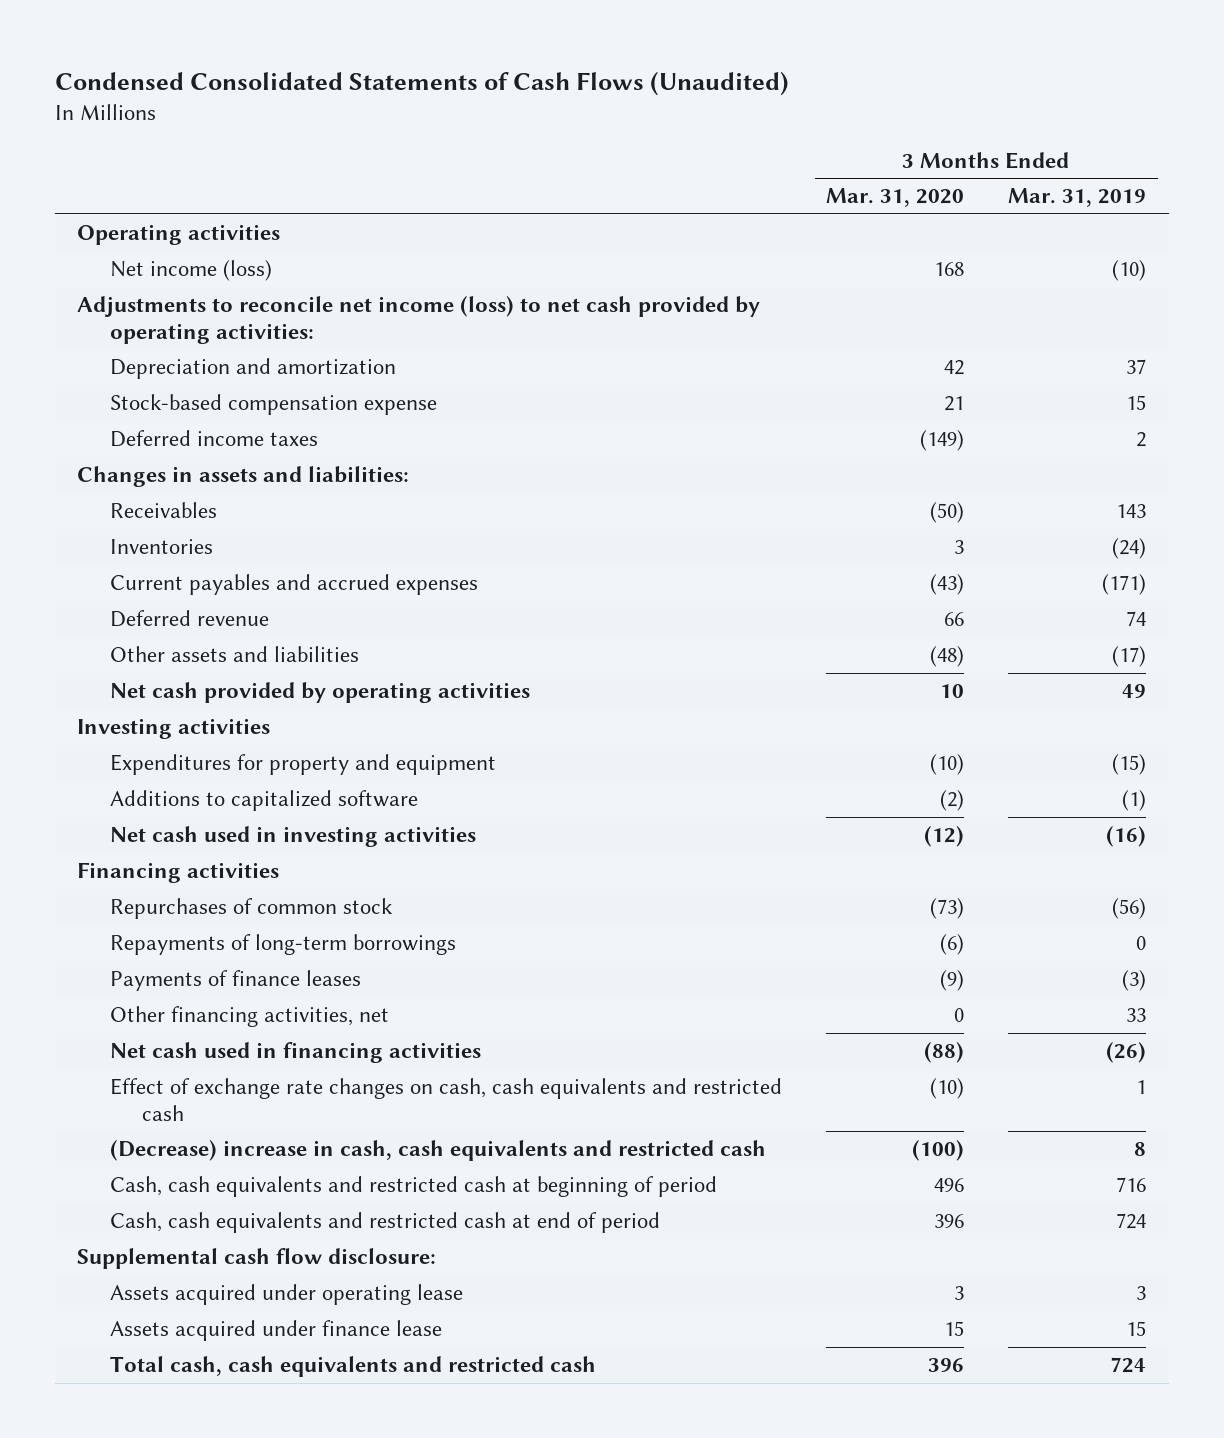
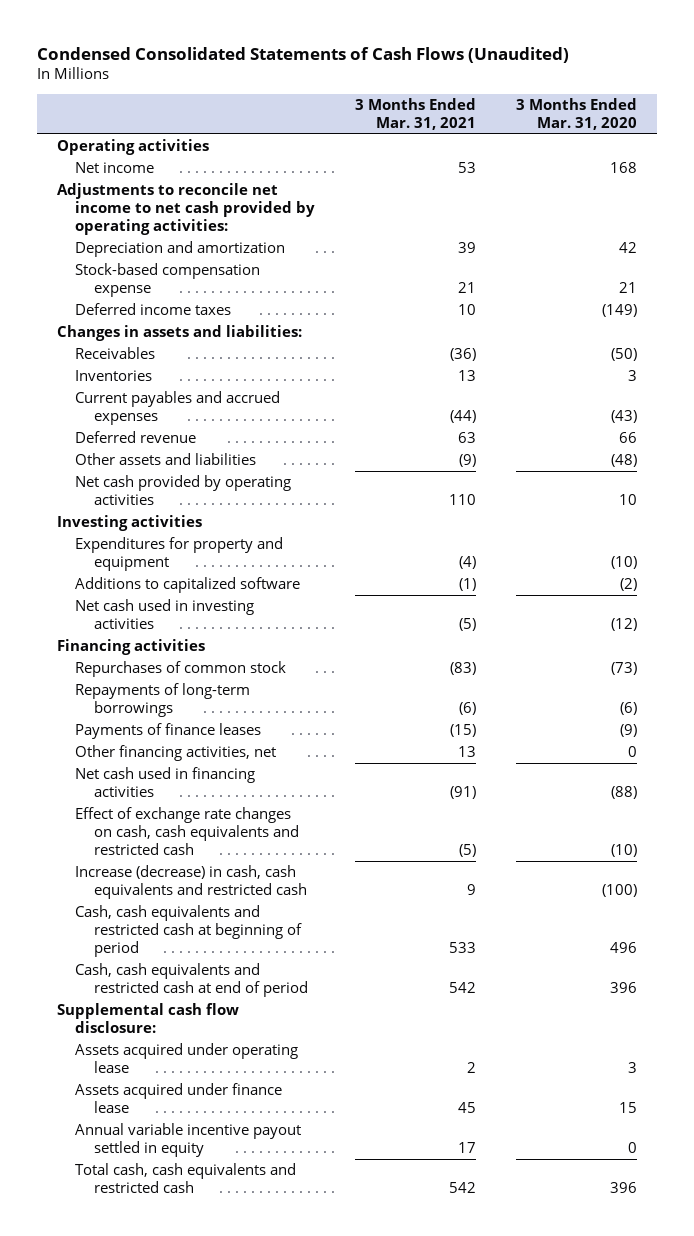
[1008,188,1147,208] Mar. 31, 2019 -> none
none -> [355,97,477,131] 3 Months Ended Mar. 31, 2021
[109,260,272,282] Net income (loss) -> [75,162,155,174] Net income
[77,296,761,344] Adjustments to reconcile net income (loss) to net cash provided by operating activities: -> [57,183,316,236] Adjustments to reconcile net income to net cash provided by operating activities:
[109,1140,766,1162] (Decrease) increase in cash, cash equivalents and restricted cash -> [75,865,307,900] Increase (decrease) in cash, cash equivalents and restricted cash
none -> [75,1123,302,1158] Annual variable incentive payout settled in equity

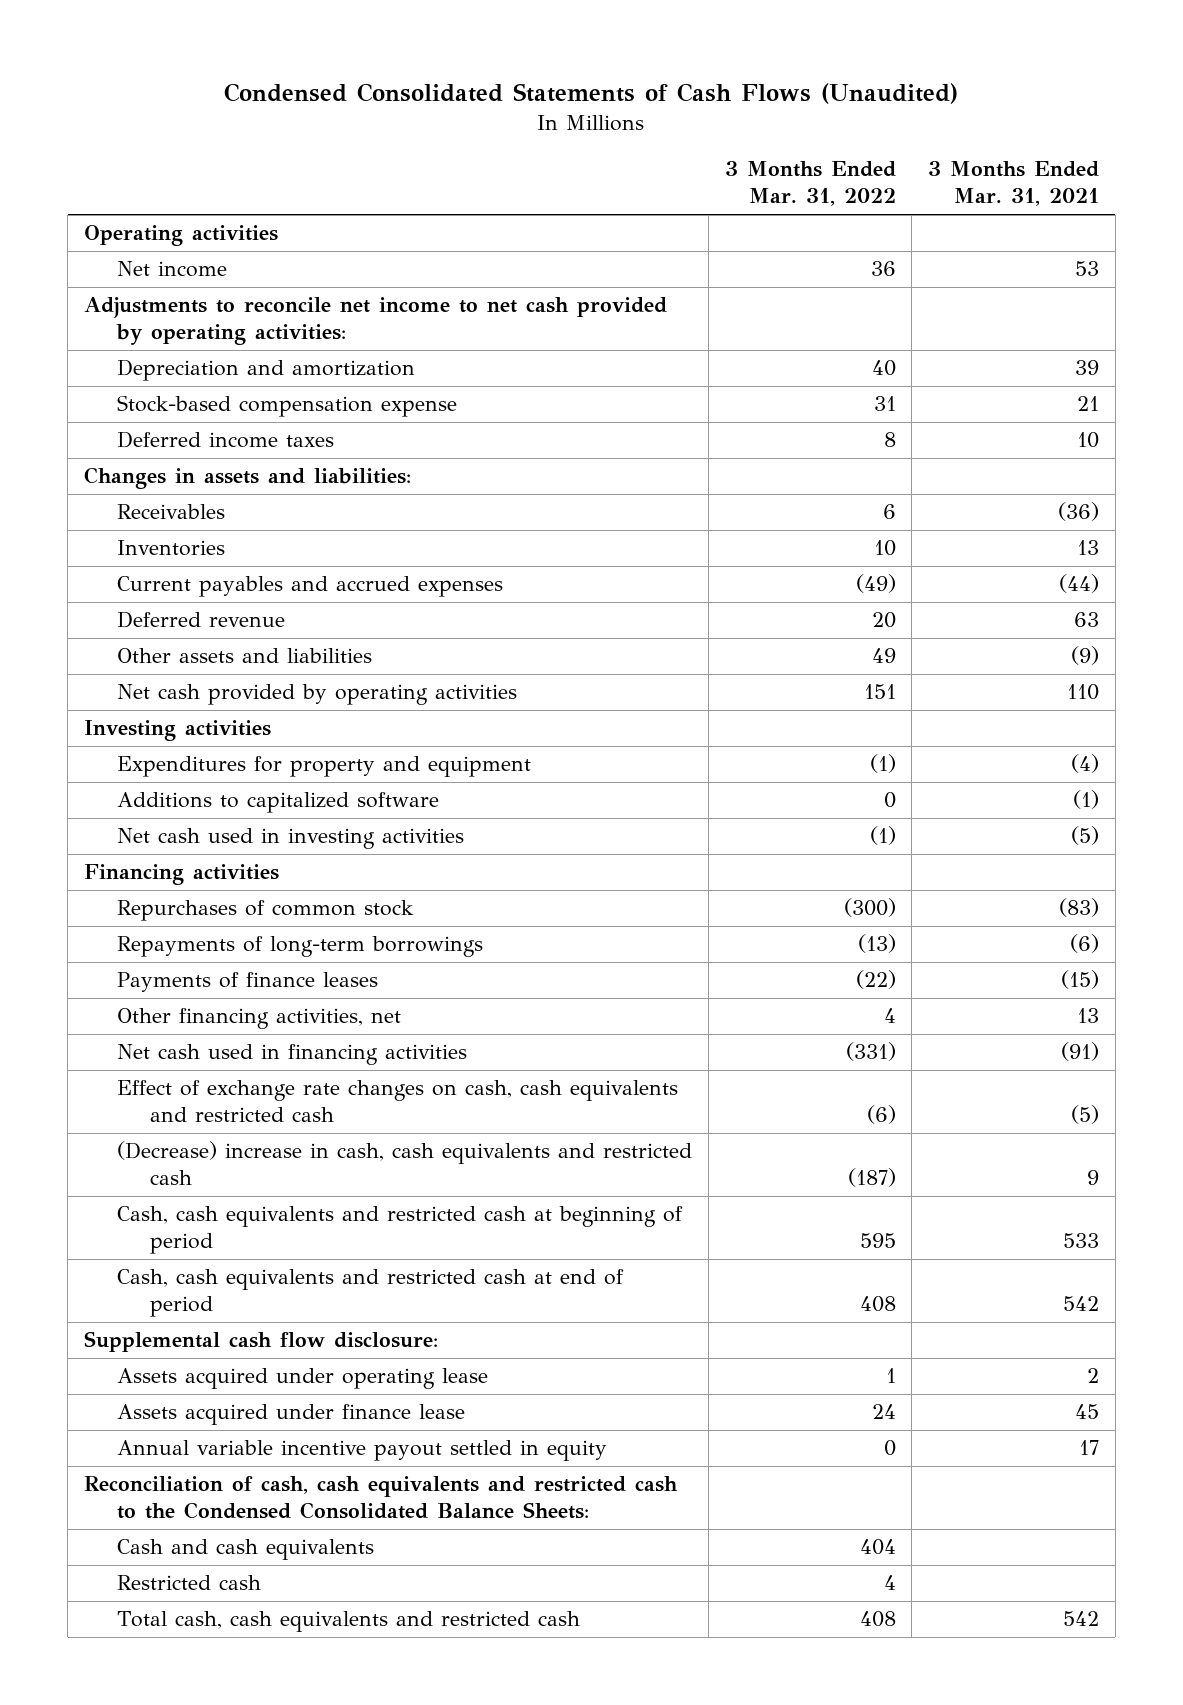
[516,97,638,131] 3 Months Ended Mar. 31, 2020 -> none
none -> [724,161,896,207] 3 Months Ended Mar. 31, 2022
[75,865,307,900] Increase (decrease) in cash, cash equivalents and restricted cash -> [117,1141,693,1186] (Decrease) increase in cash, cash equivalents and restricted cash
none -> [83,1476,678,1520] Reconciliation of cash, cash equivalents and restricted cash to the Condensed Consolidated Balance Sheets:
none -> [117,1539,375,1561] Cash and cash equivalents
none -> [117,1575,262,1591] Restricted cash

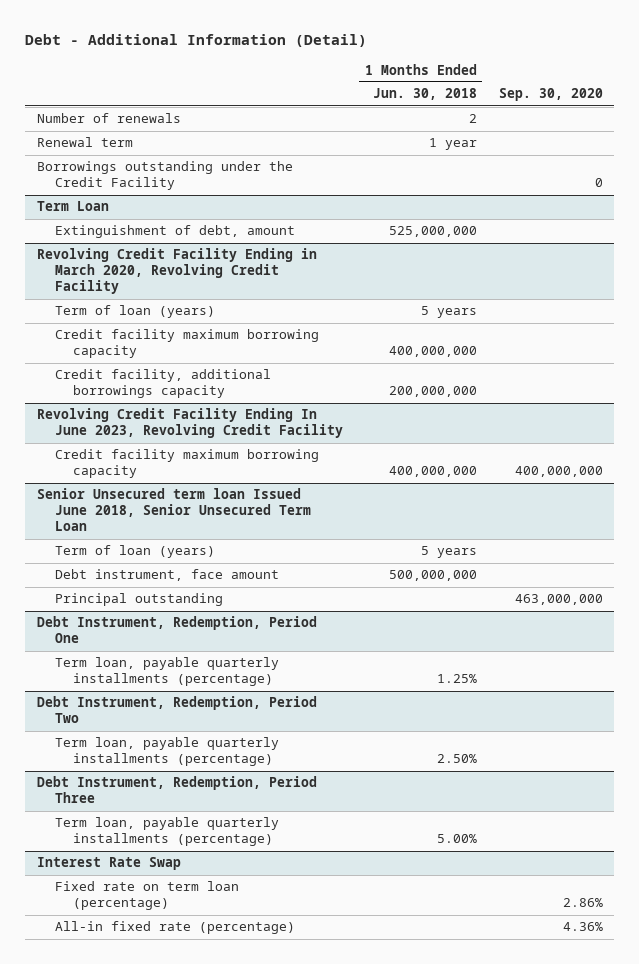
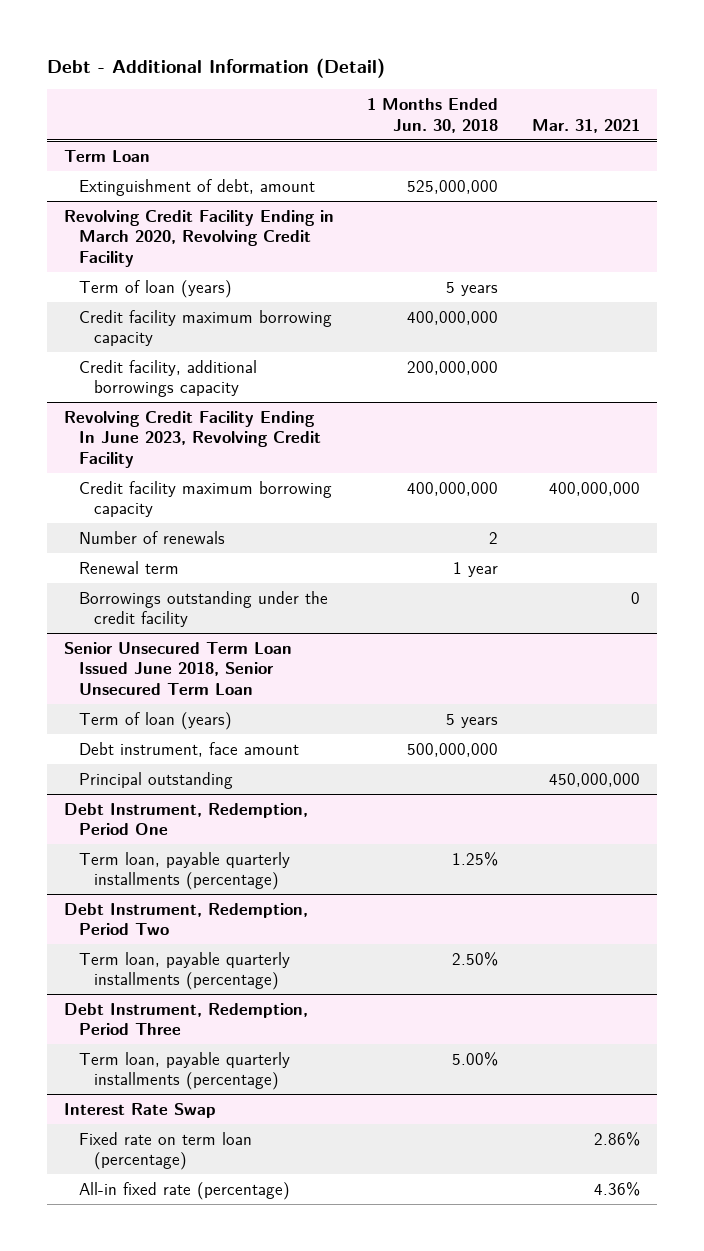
[498,88,603,102] Sep. 30, 2020 -> none
none -> [532,118,641,133] Mar. 31, 2021
[36,113,181,124] Number of renewals -> none
[36,137,133,148] Renewal term -> none
[36,161,293,191] Borrowings outstanding under the Credit Facility -> none
none -> [79,530,226,544] Number of renewals
none -> [79,560,180,574] Renewal term
none -> [79,590,329,628] Borrowings outstanding under the credit facility
[36,488,311,532] Senior Unsecured term loan Issued June 2018, Senior Unsecured Term Loan -> [63,641,292,695] Senior Unsecured Term Loan Issued June 2018, Senior Unsecured Term Loan

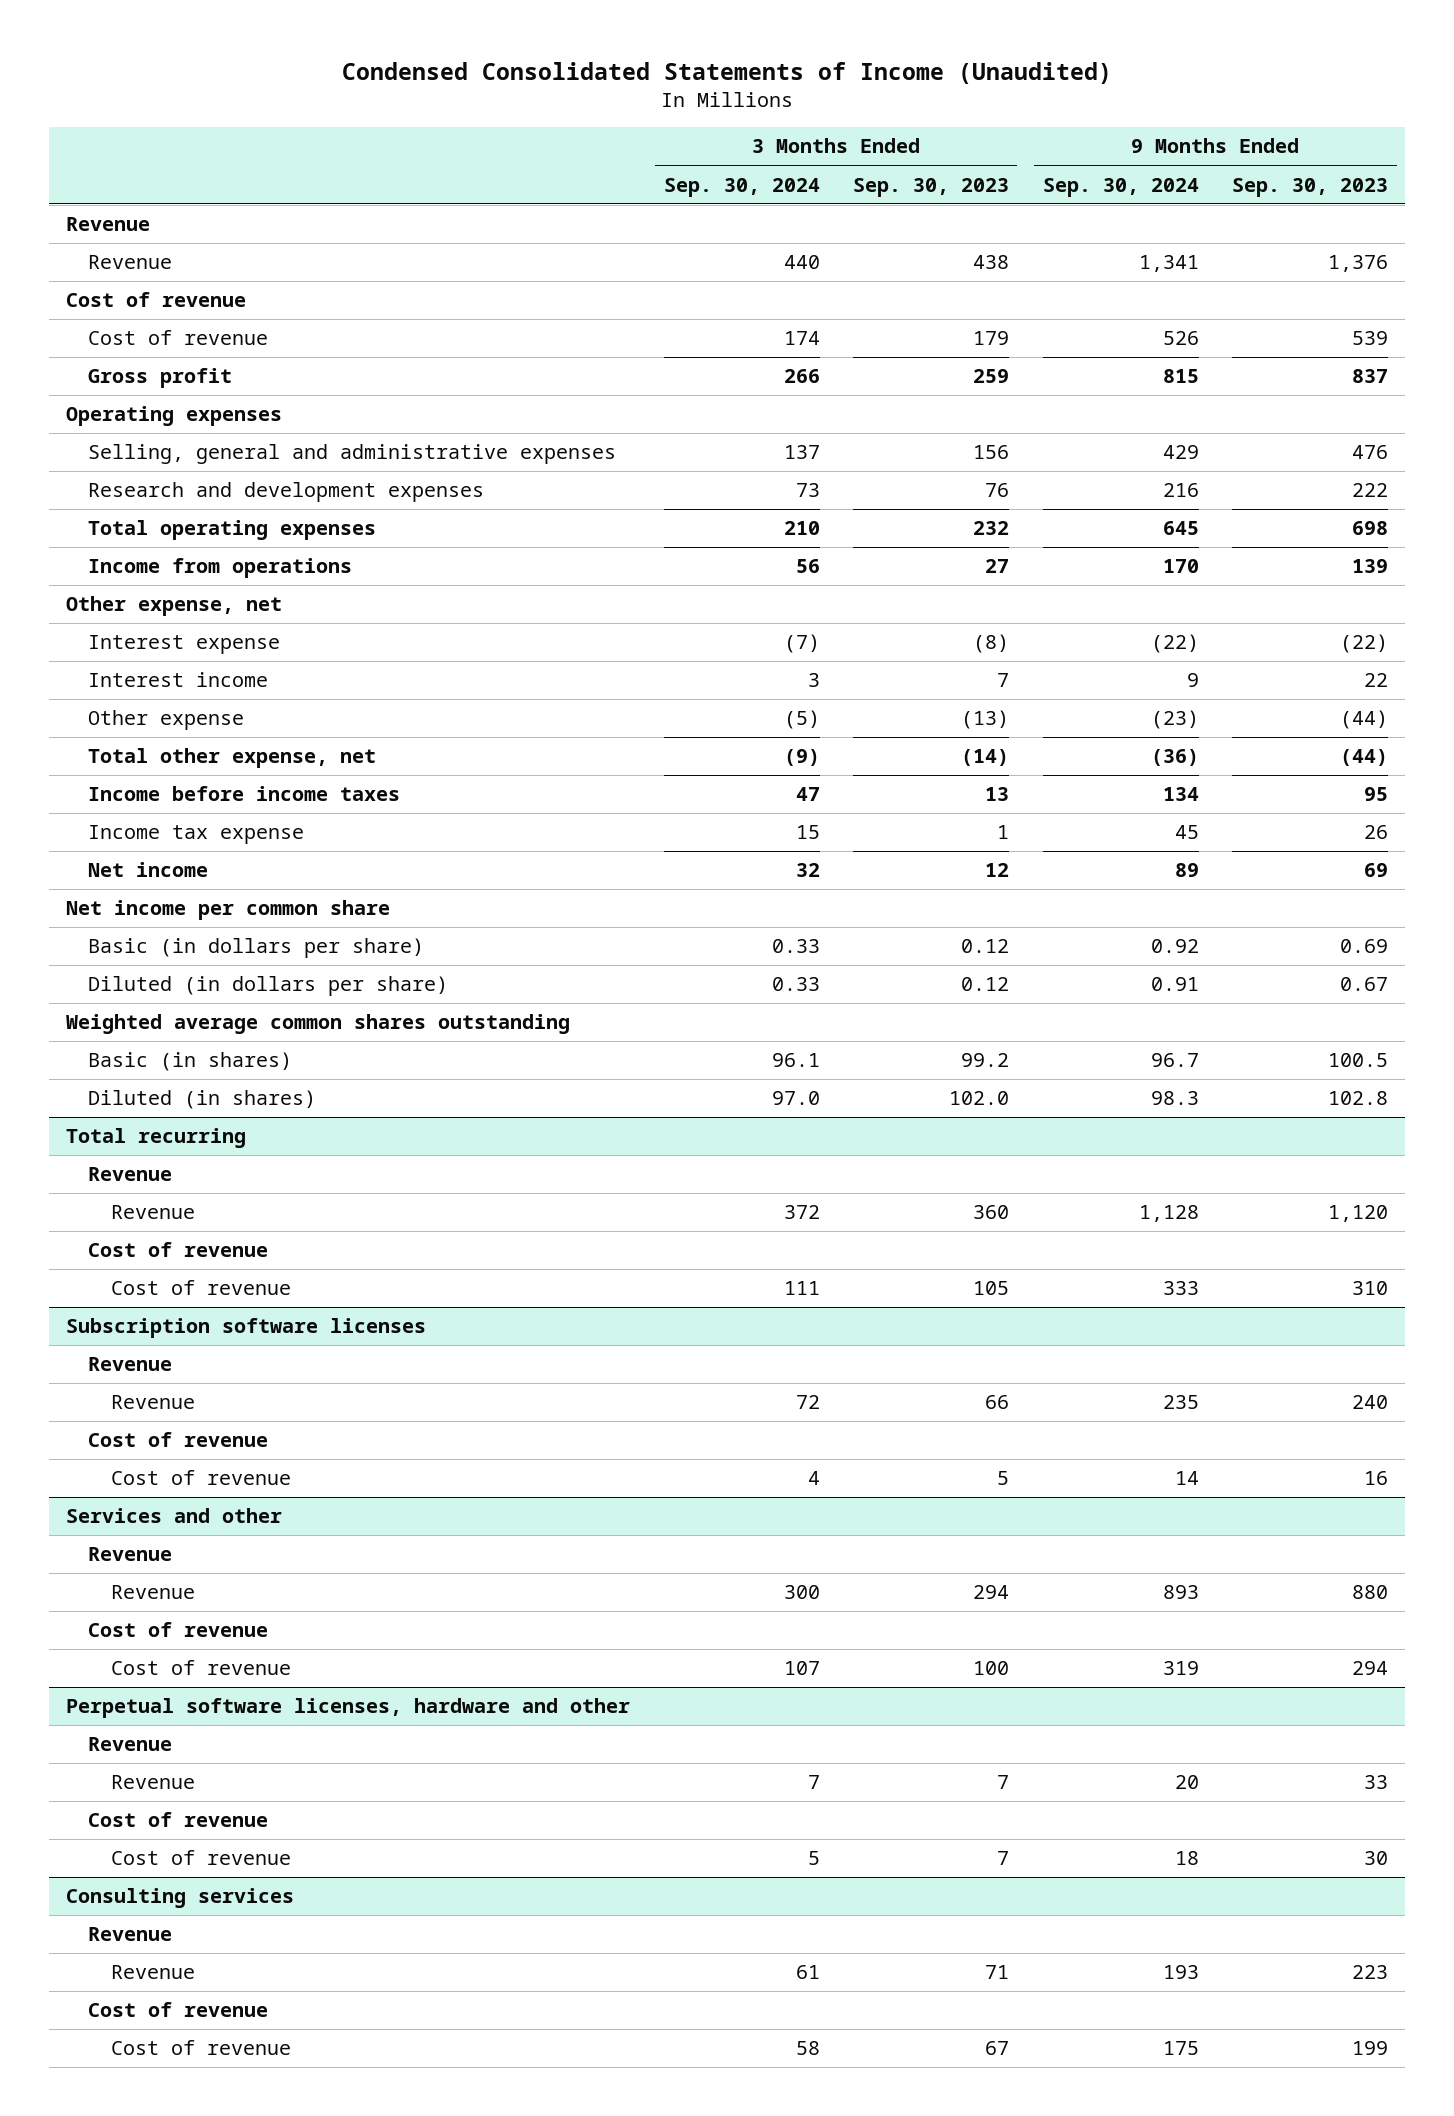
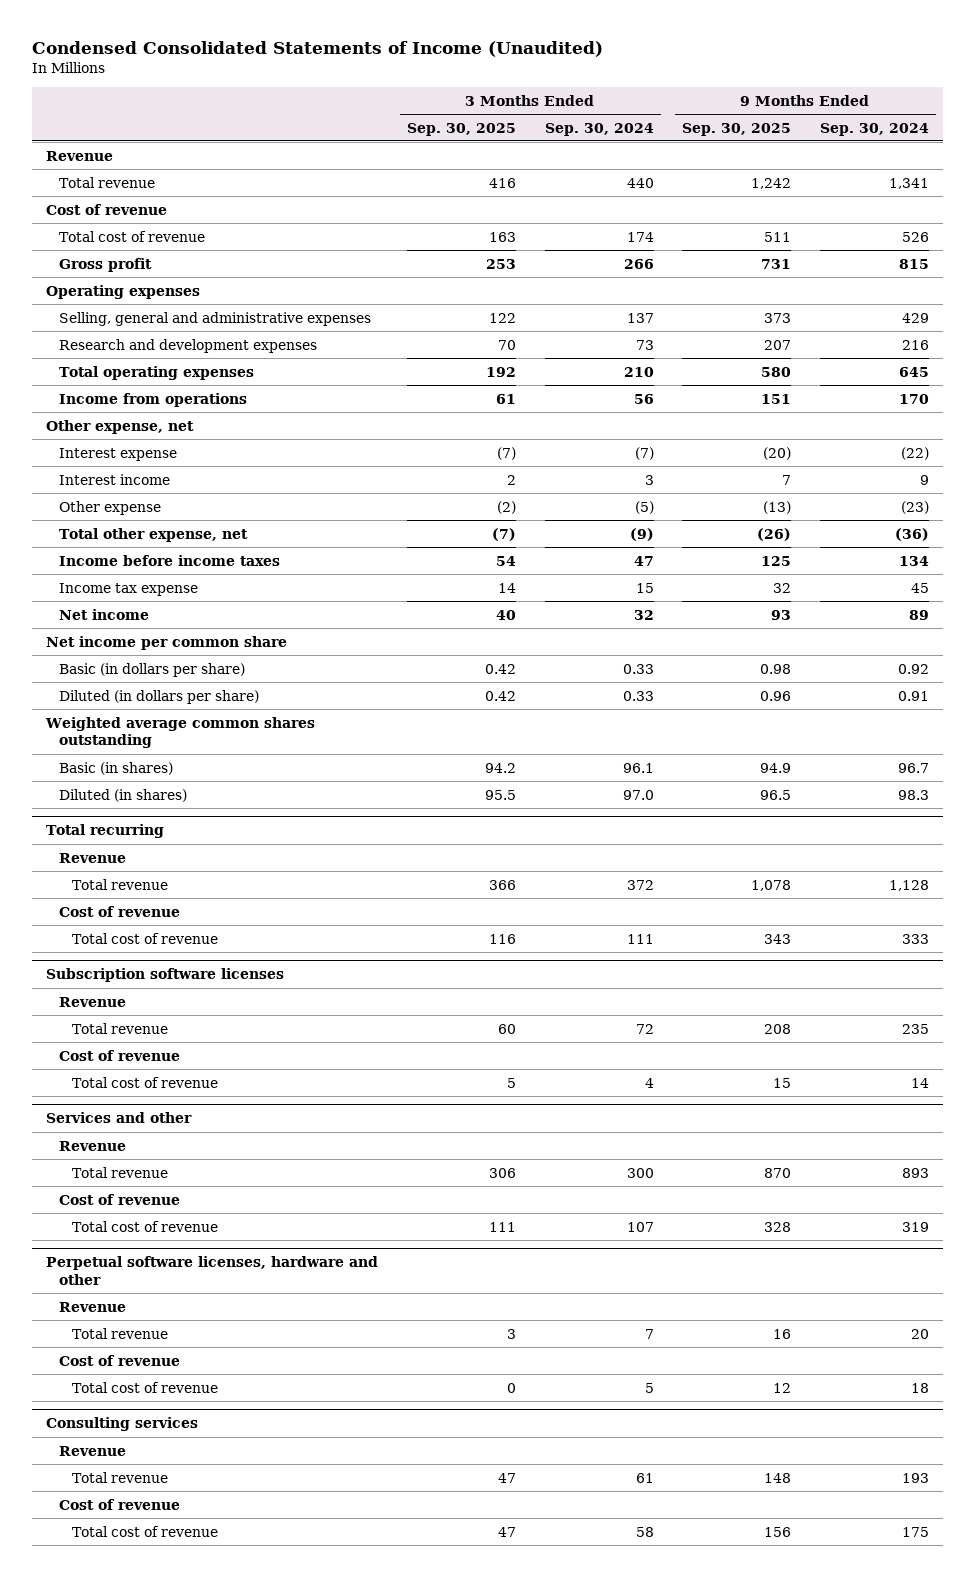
[853,177,1010,197] Sep. 30, 2023 -> none
[1232,177,1389,197] Sep. 30, 2023 -> none
none -> [406,122,516,136] Sep. 30, 2025
none -> [682,122,792,136] Sep. 30, 2025
[88,255,173,270] Revenue -> [58,176,155,188] Total revenue
[88,330,269,346] Cost of revenue -> [58,230,205,242] Total cost of revenue
[110,1205,195,1220] Revenue -> [71,878,168,890] Total revenue
[110,1280,291,1296] Cost of revenue -> [71,932,218,944] Total cost of revenue
[110,1395,195,1410] Revenue -> [71,1022,168,1034] Total revenue
[110,1470,291,1486] Cost of revenue -> [71,1076,218,1088] Total cost of revenue
[110,1585,195,1600] Revenue -> [71,1166,168,1178] Total revenue
[110,1660,291,1676] Cost of revenue -> [71,1220,218,1232] Total cost of revenue
[110,1775,195,1790] Revenue -> [71,1327,168,1339] Total revenue
[110,1850,291,1866] Cost of revenue -> [71,1381,218,1393] Total cost of revenue
[110,1965,195,1980] Revenue -> [71,1471,168,1483] Total revenue
[110,2040,291,2056] Cost of revenue -> [71,1525,218,1537] Total cost of revenue

